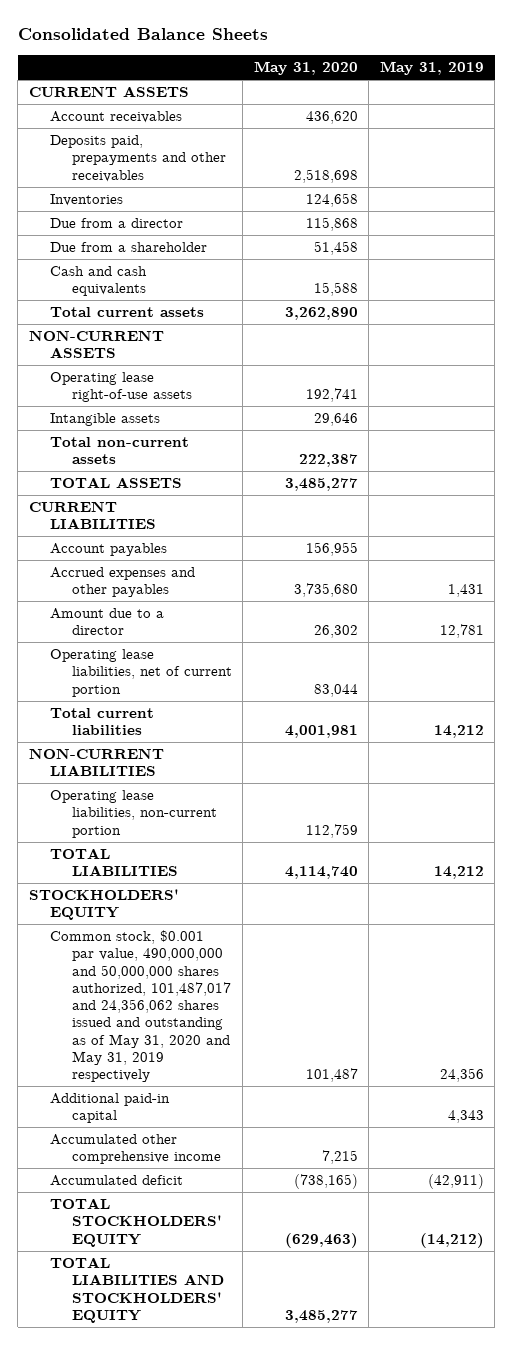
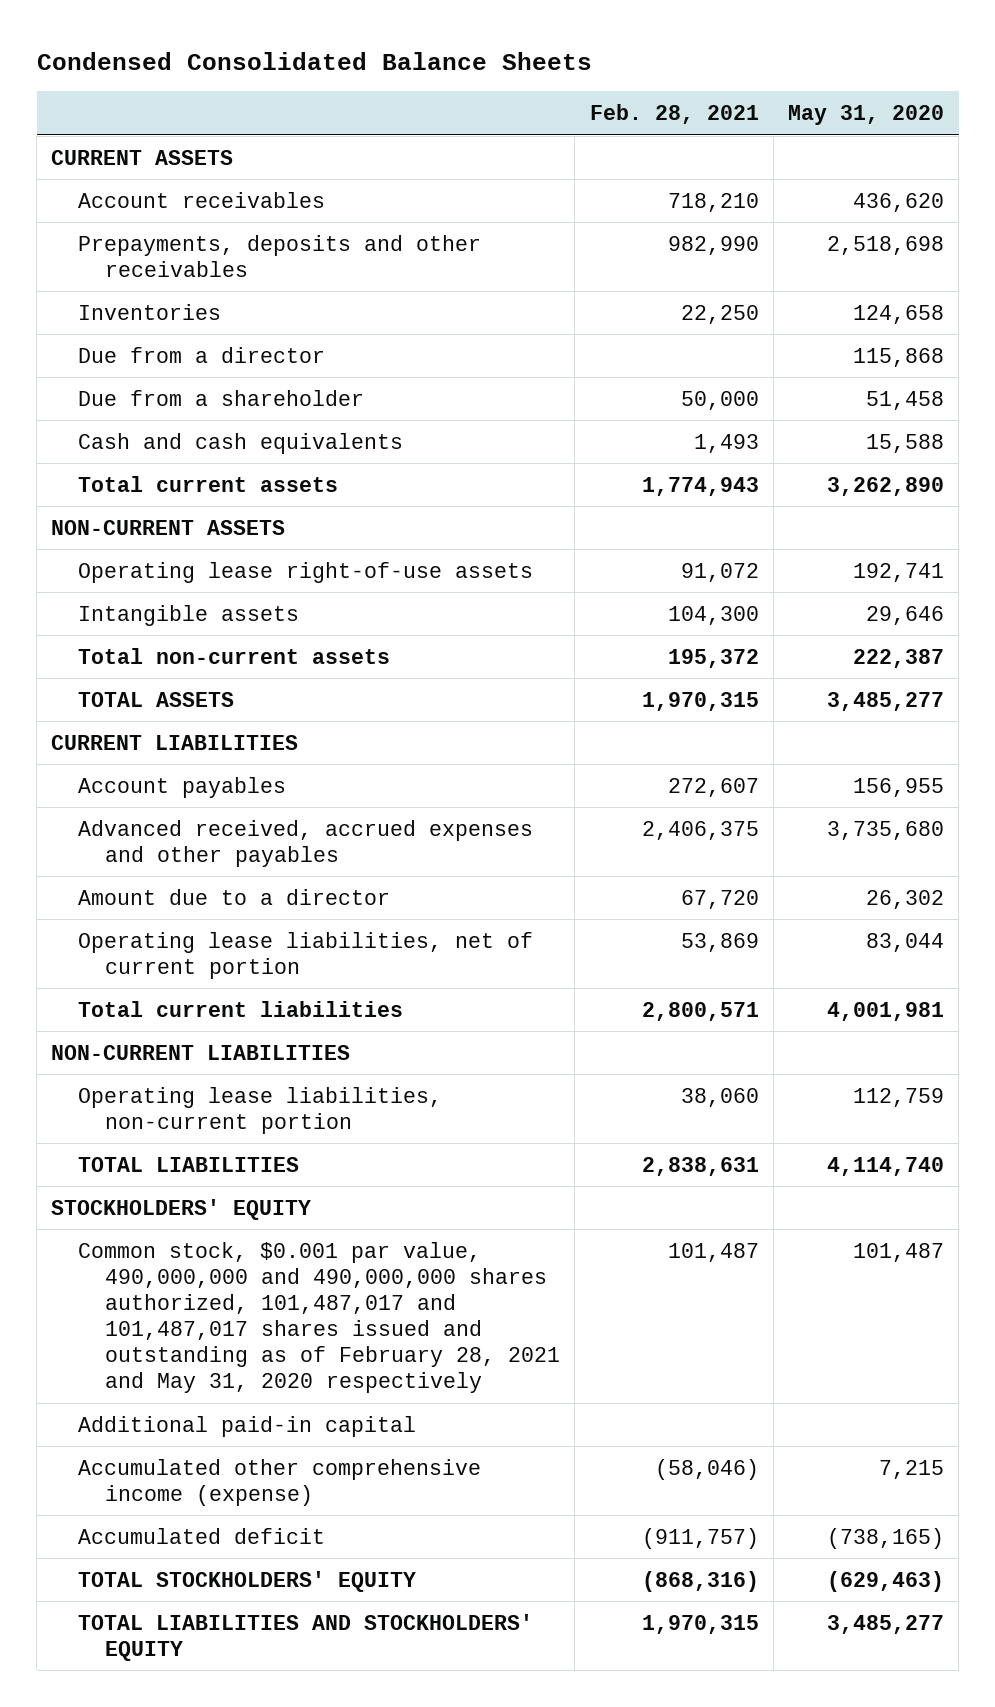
[17,28,268,41] Consolidated Balance Sheets -> [36,51,592,70] Condensed Consolidated Balance Sheets
[379,61,484,76] May 31, 2019 -> none
none -> [589,104,759,125] Feb. 28, 2021
[50,135,226,182] Deposits paid, prepayments and other receivables -> [78,234,482,277] Prepayments, deposits and other receivables
[50,567,196,598] Accrued expenses and other payables -> [78,819,534,867] Advanced received, accrued expenses and other payables
[50,930,231,1082] Common stock, $0.001 par value, 490,000,000 and 50,000,000 shares authorized, 101,487,017 and 24,356,062 shares issued and outstanding as of May 31, 2020 and May 31, 2019 respectively -> [78,1241,561,1394] Common stock, $0.001 par value, 490,000,000 and 490,000,000 shares authorized, 101,487,017 and 101,487,017 shares issued and outstanding as of February 28, 2021 and May 31, 2020 respectively
[50,1134,221,1165] Accumulated other comprehensive income -> [78,1458,482,1506] Accumulated other comprehensive income (expense)

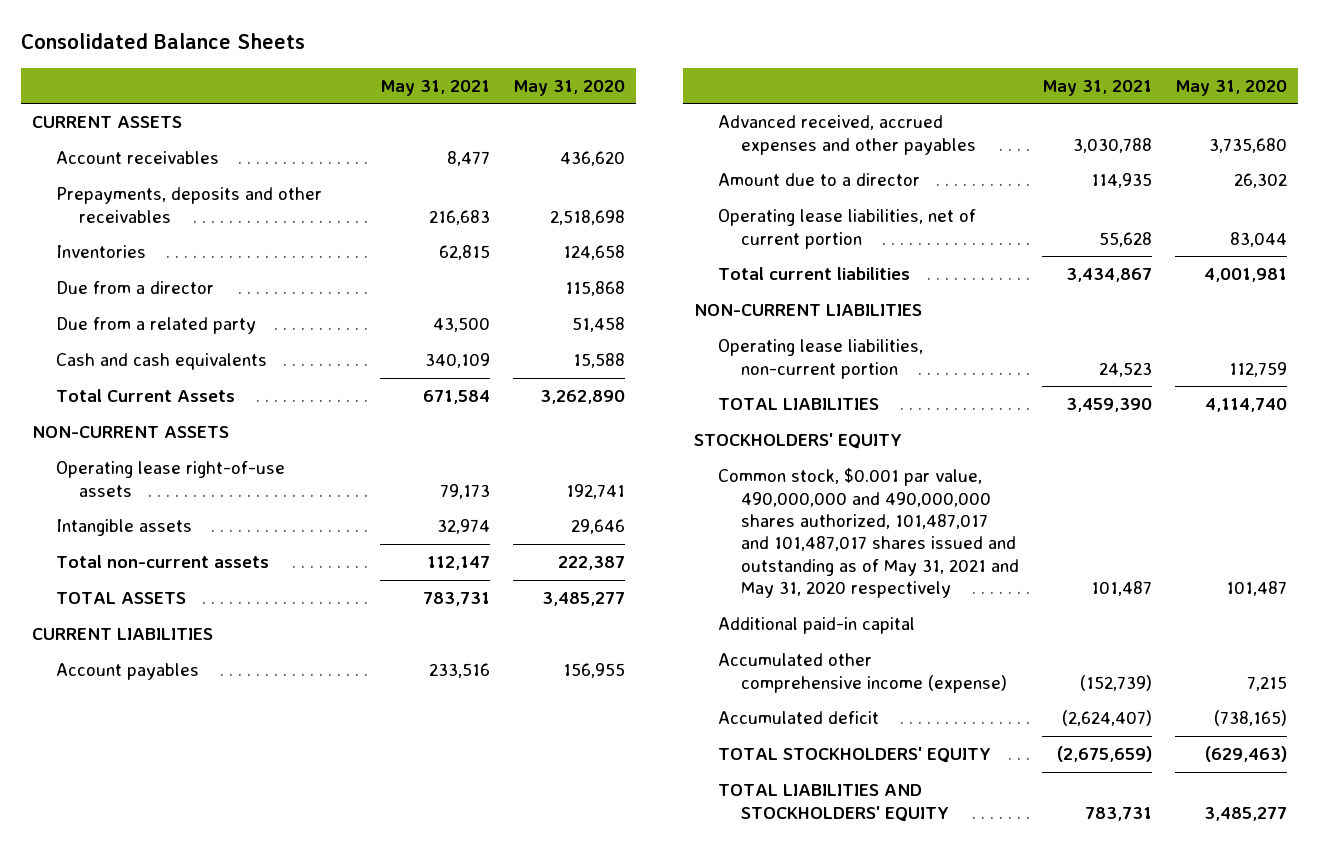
[36,51,592,70] Condensed Consolidated Balance Sheets -> [20,33,305,50] Consolidated Balance Sheets
[589,104,759,125] Feb. 28, 2021 -> none
none -> [379,80,490,97] May 31, 2021
[78,389,365,406] Due from a shareholder -> [55,317,256,335] Due from a related party
[78,475,339,492] Total current assets -> [55,389,235,403] Total Current Assets
[78,1241,561,1394] Common stock, $0.001 par value, 490,000,000 and 490,000,000 shares authorized, 101,487,017 and 101,487,017 shares issued and outstanding as of February 28, 2021 and May 31, 2020 respectively -> [717,468,1019,599] Common stock, $0.001 par value, 490,000,000 and 490,000,000 shares authorized, 101,487,017 and 101,487,017 shares issued and outstanding as of May 31, 2021 and May 31, 2020 respectively

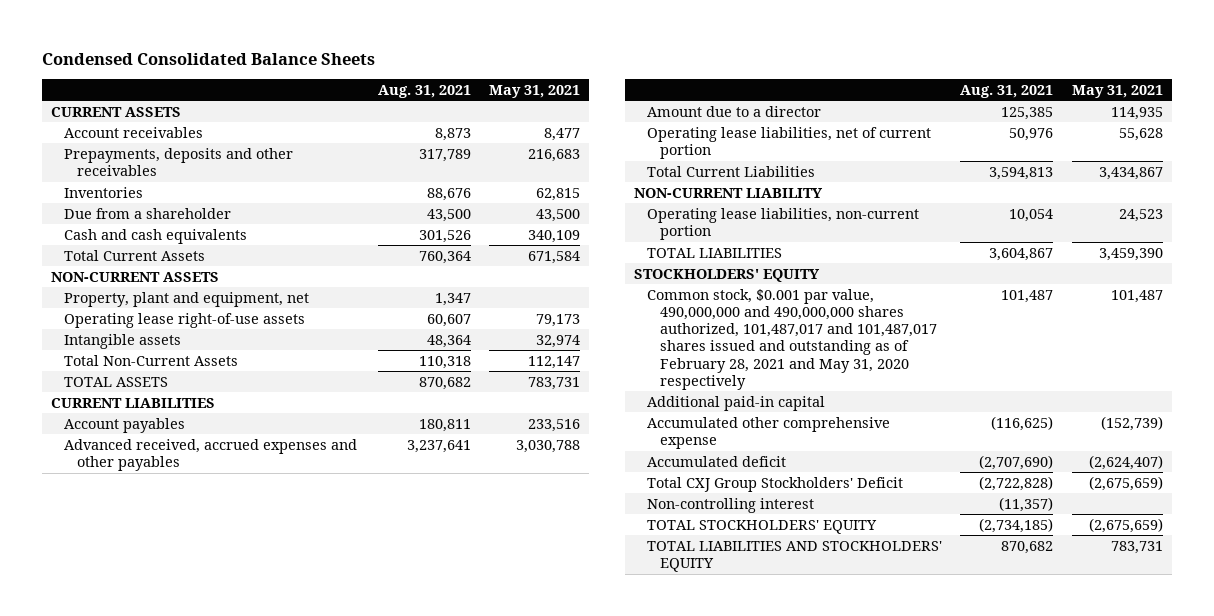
[20,33,305,50] Consolidated Balance Sheets -> [42,52,376,65] Condensed Consolidated Balance Sheets
[512,80,625,97] May 31, 2020 -> none
none -> [377,84,471,98] Aug. 31, 2021
[55,281,214,295] Due from a director -> none
[55,317,256,335] Due from a related party -> [64,207,232,219] Due from a shareholder
none -> [64,291,310,307] Property, plant and equipment, net
[55,555,269,569] Total non-current assets -> [64,354,239,366] Total Non-Current Assets
[717,267,910,281] Total current liabilities -> [647,165,816,177] Total Current Liabilities
[694,304,923,317] NON-CURRENT LIABILITIES -> [634,187,824,198] NON-CURRENT LIABILITY
[717,468,1019,599] Common stock, $0.001 par value, 490,000,000 and 490,000,000 shares authorized, 101,487,017 and 101,487,017 shares issued and outstanding as of May 31, 2021 and May 31, 2020 respectively -> [647,288,938,390] Common stock, $0.001 par value, 490,000,000 and 490,000,000 shares authorized, 101,487,017 and 101,487,017 shares issued and outstanding as of February 28, 2021 and May 31, 2020 respectively
[717,653,1007,693] Accumulated other comprehensive income (expense) -> [647,416,891,450] Accumulated other comprehensive expense
none -> [647,476,904,492] Total CXJ Group Stockholders' Deficit
none -> [647,497,815,513] Non-controlling interest

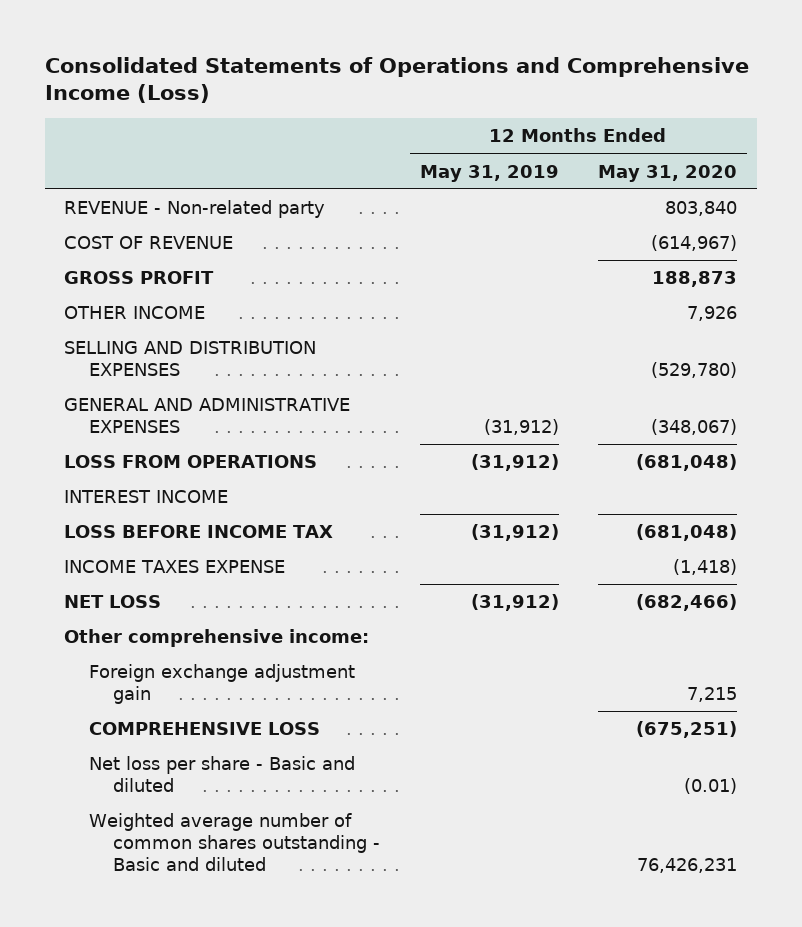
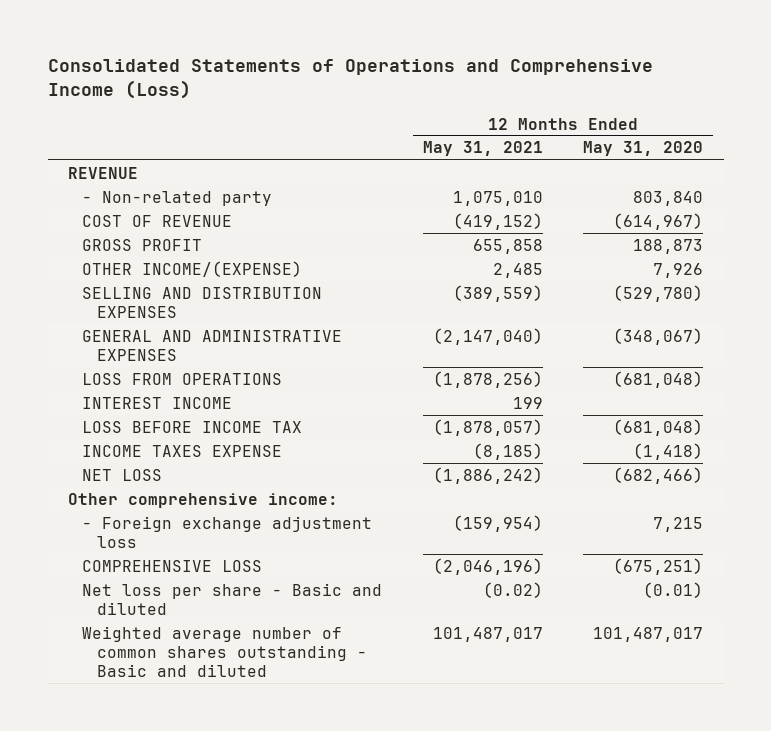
[419,164,559,182] May 31, 2019 -> none
none -> [422,141,543,157] May 31, 2021
none -> [67,166,138,179] REVENUE
[64,200,326,219] REVENUE - Non-related party -> [82,190,273,206] - Non-related party
[64,306,206,320] OTHER INCOME -> [82,260,303,277] OTHER INCOME/(EXPENSE)
[88,664,355,705] Foreign exchange adjustment gain -> [82,515,373,548] - Foreign exchange adjustment loss
[637,858,738,874] 76,426,231 -> [593,626,704,642] 101,487,017

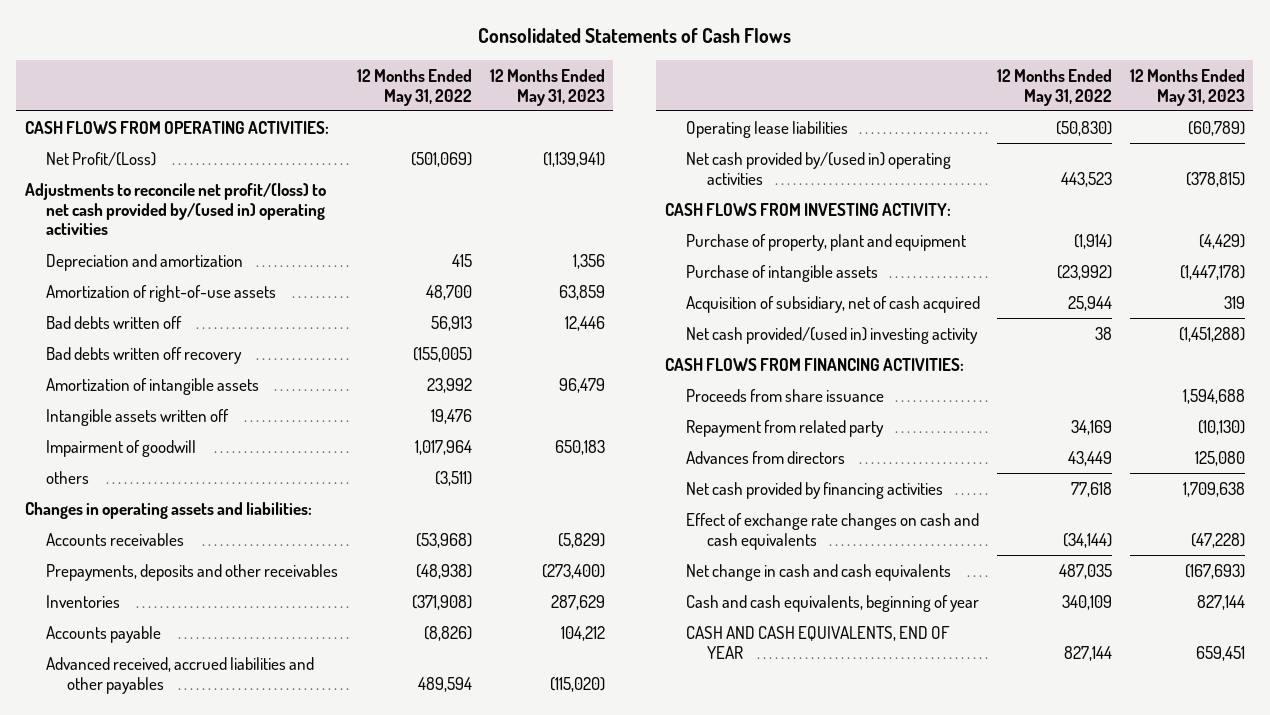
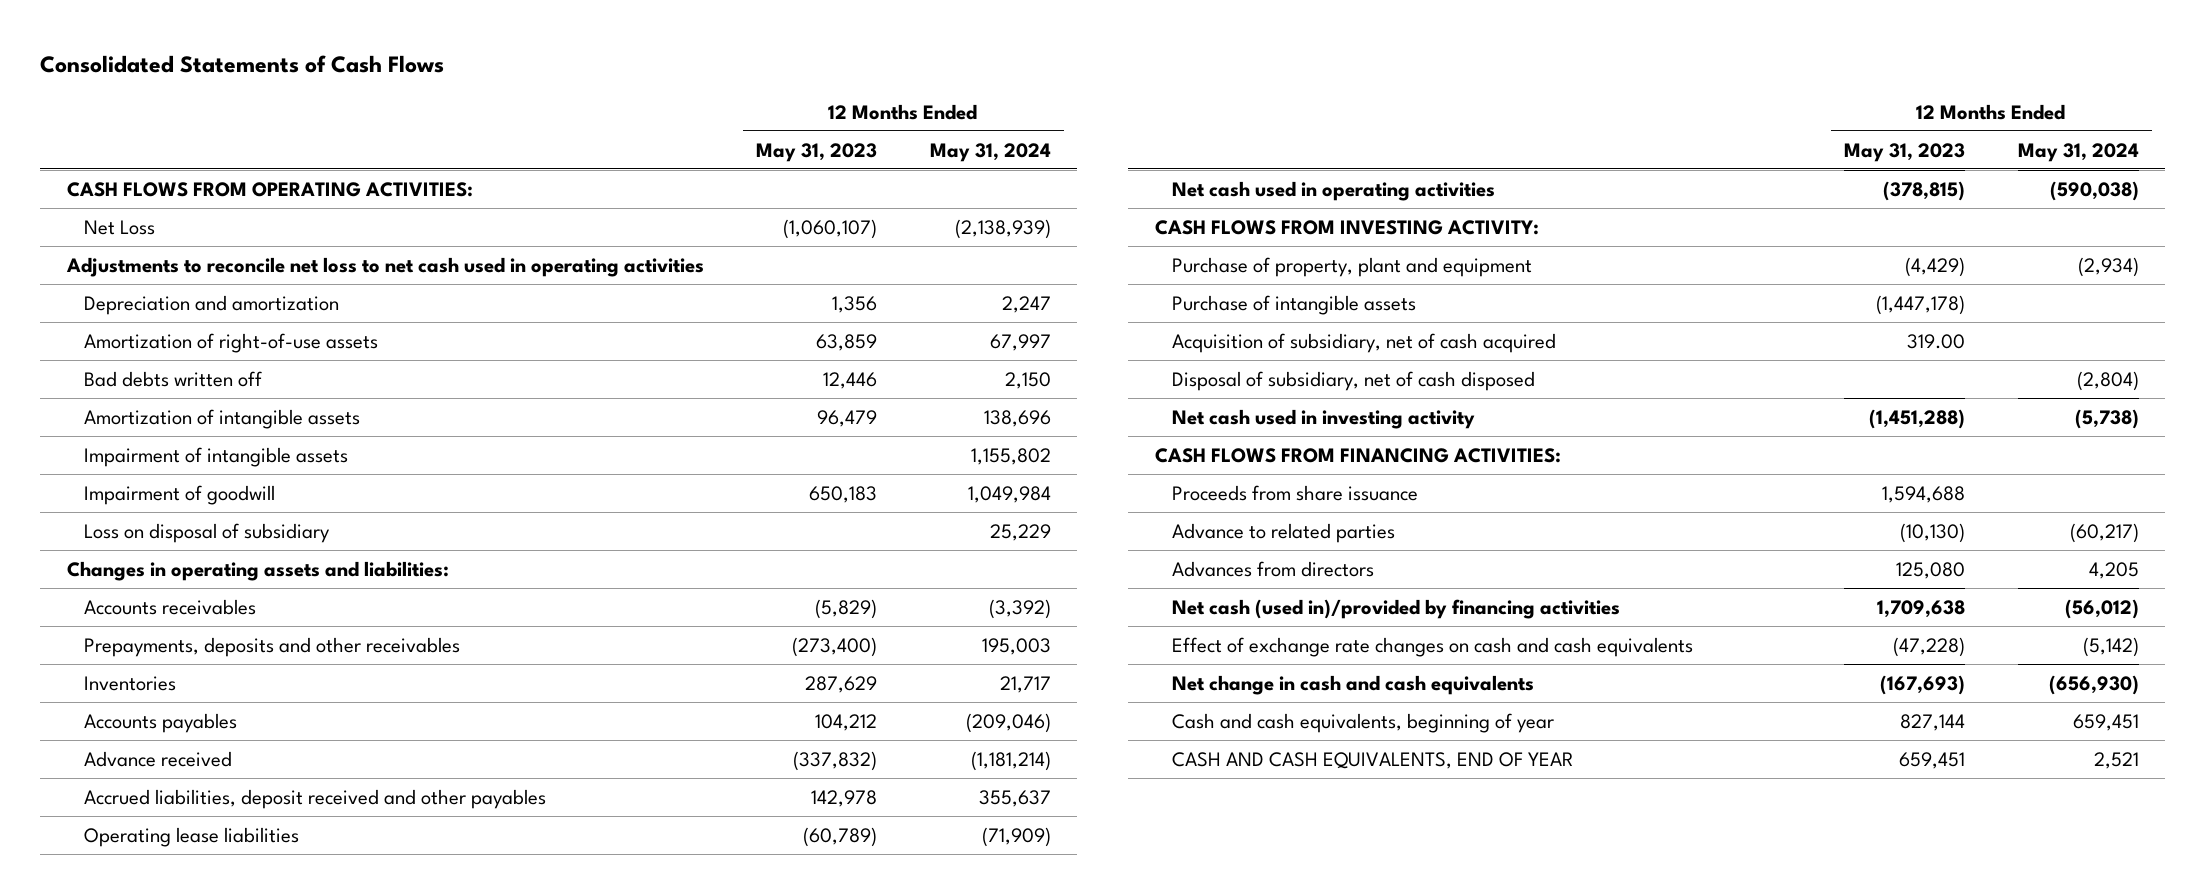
[357,68,473,106] 12 Months Ended May 31, 2022 -> none
none -> [929,142,1051,162] May 31, 2024
[45,151,156,166] Net Profit/(Loss) -> [84,219,156,235] Net Loss
[542,151,605,167] (1,139,941) -> [783,218,878,239] (1,060,107)
[25,182,327,236] Adjustments to reconcile net profit/(loss) to net cash provided by/(used in) operating activities -> [65,256,704,277] Adjustments to reconcile net loss to net cash used in operating activities
[45,346,242,364] Bad debts written off recovery -> none
[45,408,229,426] Intangible assets written off -> none
none -> [84,446,349,467] Impairment of intangible assets
[45,470,89,484] others -> none
none -> [84,522,331,543] Loss on disposal of subsidiary
[45,625,161,643] Accounts payable -> [84,712,238,733] Accounts payables
none -> [84,750,233,767] Advance received
[45,656,314,694] Advanced received, accrued liabilities and other payables -> [84,788,547,809] Accrued liabilities, deposit received and other payables
[549,676,605,692] (115,020) -> [811,789,878,807] 142,978
[685,151,951,185] Net cash provided by/(used in) operating activities -> [1172,180,1496,201] Net cash used in operating activities
[1223,295,1245,309] 319 -> [1907,333,1966,349] 319.00
none -> [1172,370,1536,391] Disposal of subsidiary, net of cash disposed
[685,326,978,344] Net cash provided/(used in) investing activity -> [1172,408,1476,429] Net cash used in investing activity
[685,419,884,437] Repayment from related party -> [1172,522,1396,543] Advance to related parties
[685,481,943,499] Net cash provided by financing activities -> [1172,598,1621,619] Net cash (used in)/provided by financing activities

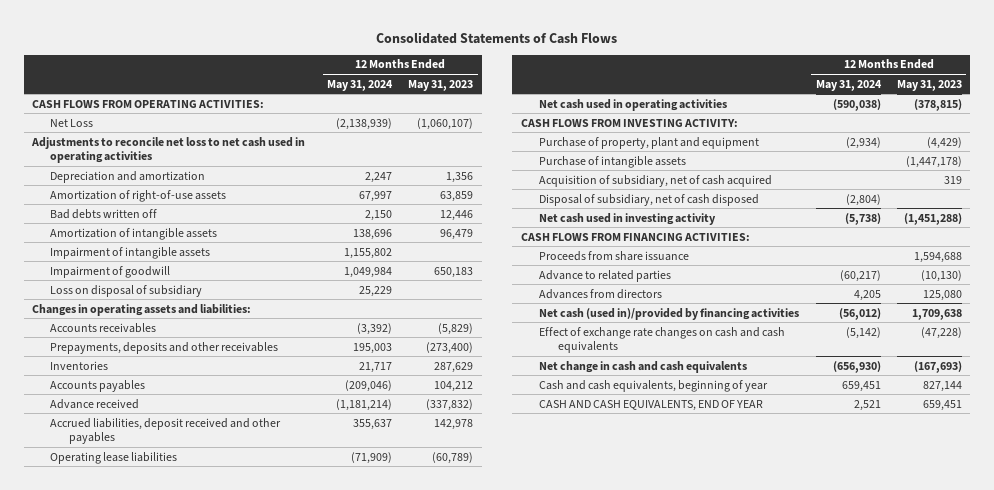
[1907,333,1966,349] 319.00 -> [944,175,963,184] 319

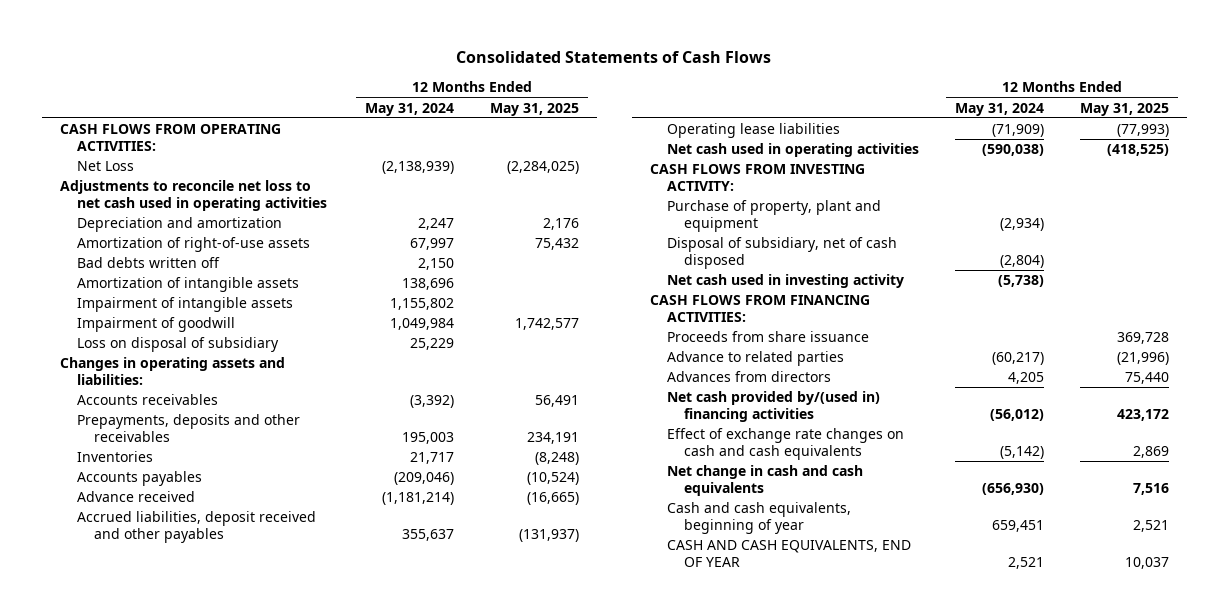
[408,79,474,91] May 31, 2023 -> none
none -> [489,102,579,116] May 31, 2025
[539,155,687,168] Purchase of intangible assets -> none
[539,174,773,187] Acquisition of subsidiary, net of cash acquired -> none
[539,307,800,320] Net cash (used in)/provided by financing activities -> [666,391,880,422] Net cash provided by/(used in) financing activities

